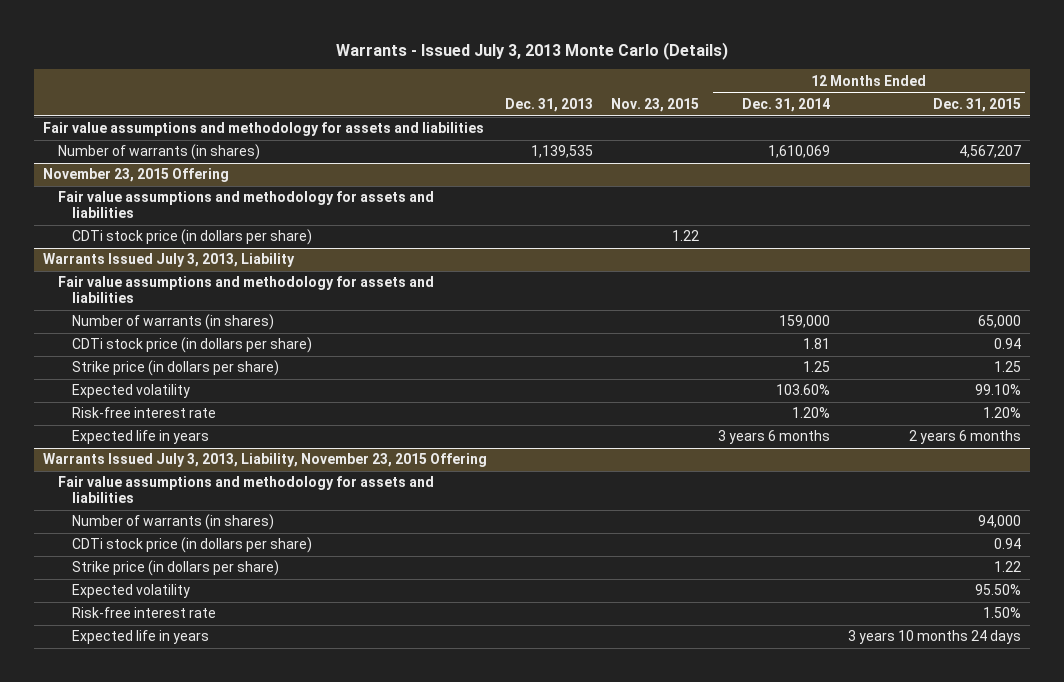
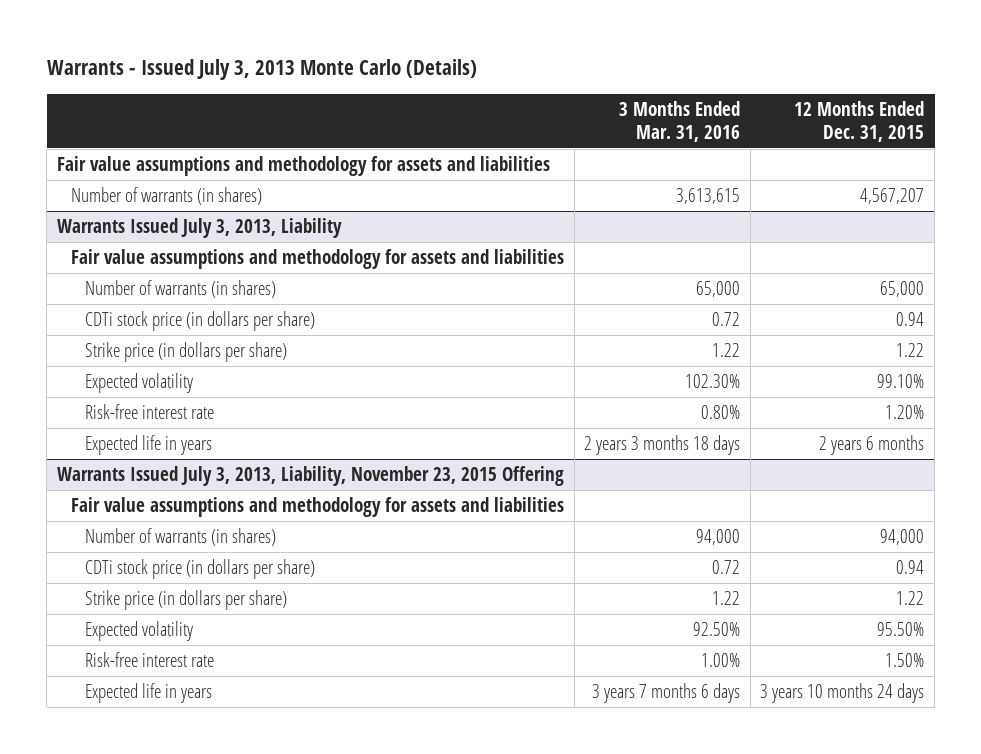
[505,97,594,112] Dec. 31, 2013 -> none
[611,97,700,112] Nov. 23, 2015 -> none
[741,97,830,112] Dec. 31, 2014 -> none
none -> [619,100,741,142] 3 Months Ended Mar. 31, 2016
[43,168,230,183] November 23, 2015 Offering -> none
[57,191,434,219] Fair value assumptions and methodology for assets and liabilities -> none
[72,229,313,246] CDTi stock price (in dollars per share) -> none
[993,361,1021,373] 1.25 -> [896,343,925,358] 1.22

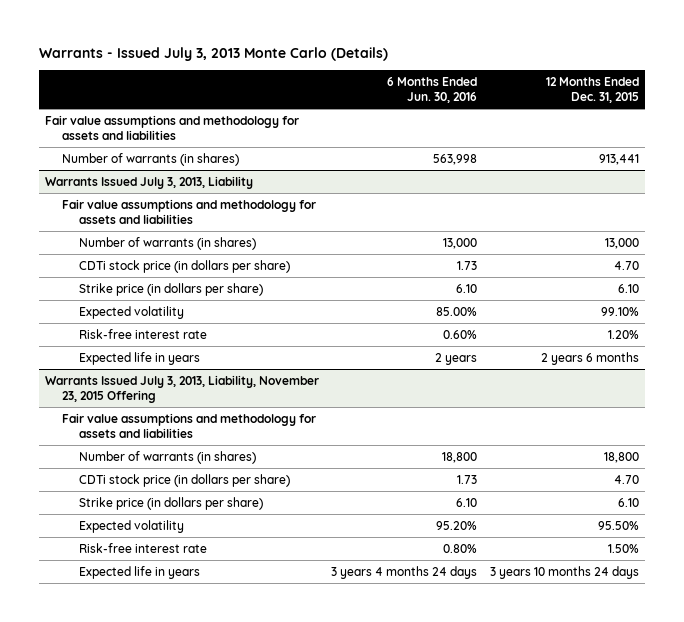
[619,100,741,142] 3 Months Ended Mar. 31, 2016 -> none
none -> [387,76,478,103] 6 Months Ended Jun. 30, 2016
[860,188,925,205] 4,567,207 -> [598,153,639,165] 913,441
[880,281,925,298] 65,000 -> [604,237,639,249] 13,000
[896,312,925,327] 0.94 -> [613,260,639,270] 4.70
[896,343,925,358] 1.22 -> [617,283,639,293] 6.10
[880,529,925,546] 94,000 -> [603,451,639,463] 18,800
[896,560,925,575] 0.94 -> [613,474,639,484] 4.70
[896,591,925,606] 1.22 -> [617,497,639,507] 6.10

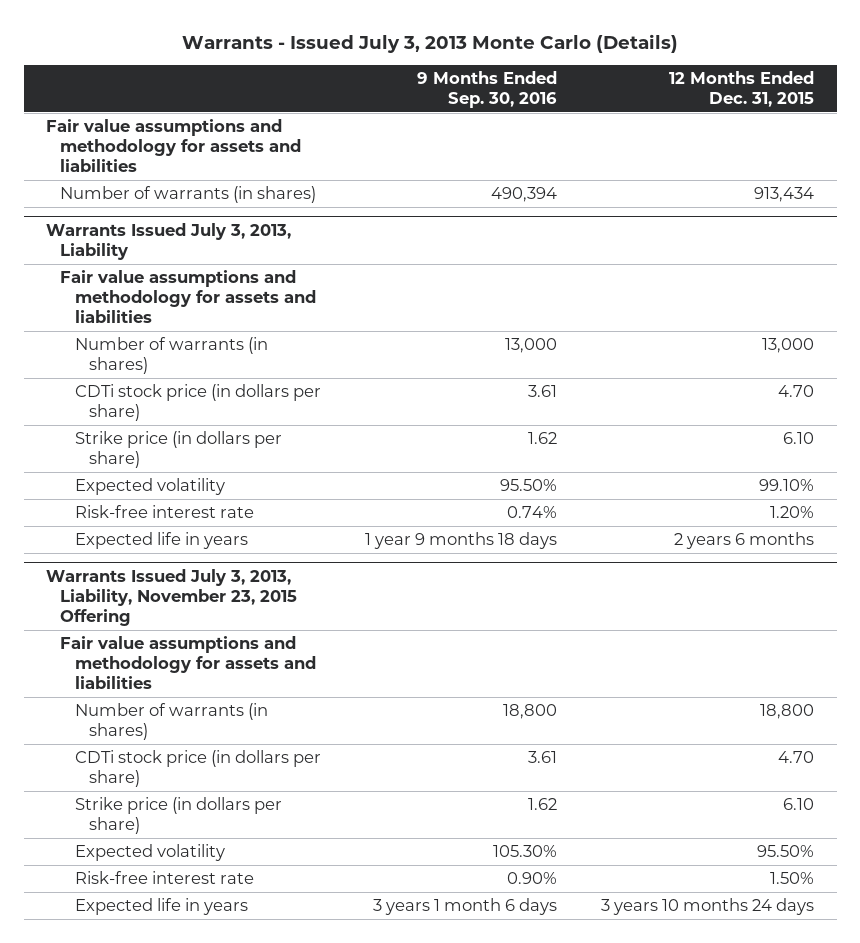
[387,76,478,103] 6 Months Ended Jun. 30, 2016 -> none
none -> [417,71,558,109] 9 Months Ended Sep. 30, 2016
[598,153,639,165] 913,441 -> [754,187,815,203] 913,434

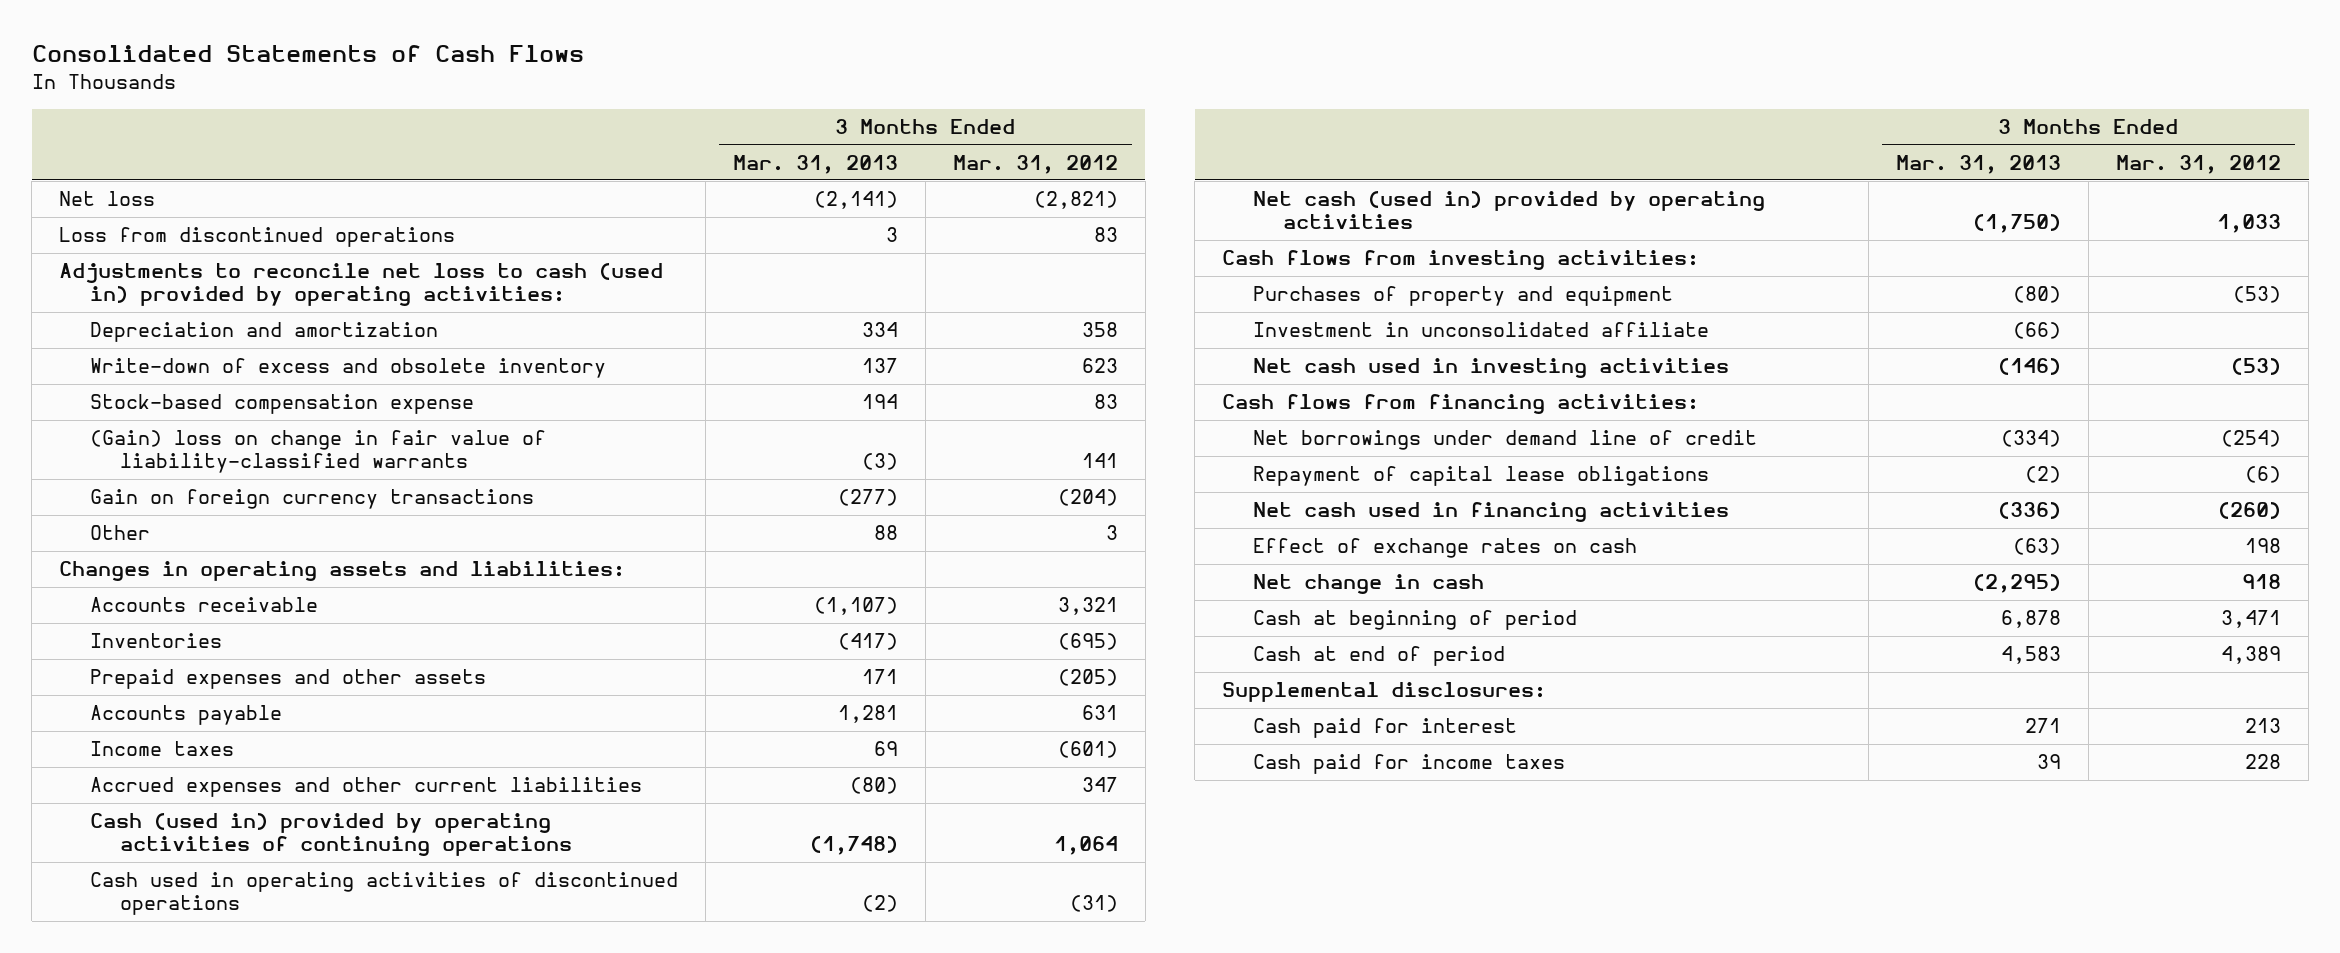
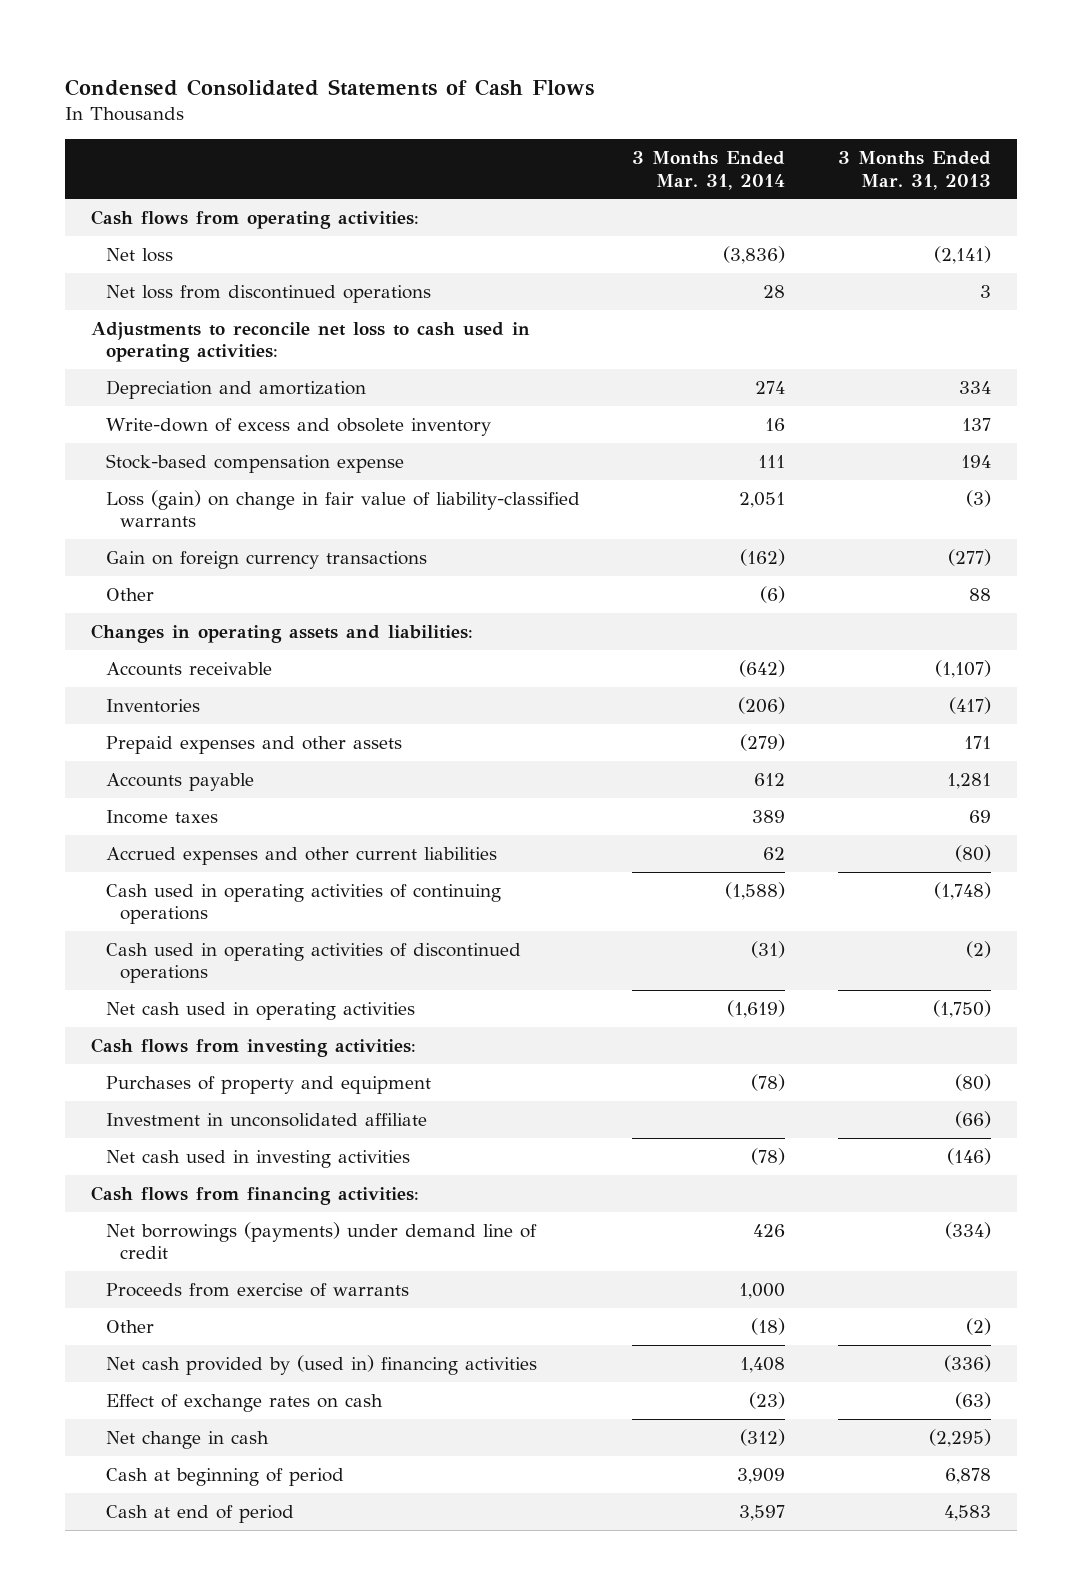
[31,45,584,63] Consolidated Statements of Cash Flows -> [64,78,594,96] Condensed Consolidated Statements of Cash Flows
[952,154,1118,174] Mar. 31, 2012 -> none
none -> [632,151,786,190] 3 Months Ended Mar. 31, 2014
none -> [91,209,420,229] Cash flows from operating activities:
[59,227,456,248] Loss from discontinued operations -> [105,284,431,303] Net loss from discontinued operations
[59,263,664,307] Adjustments to reconcile net loss to cash (used in) provided by operating activities: -> [91,321,531,363] Adjustments to reconcile net loss to cash used in operating activities:
[89,430,546,474] (Gain) loss on change in fair value of liability-classified warrants -> [105,489,580,528] Loss (gain) on change in fair value of liability-classified warrants
[89,813,572,857] Cash (used in) provided by operating activities of continuing operations -> [105,883,501,925] Cash used in operating activities of continuing operations
[1252,191,1765,230] Net cash (used in) provided by operating activities -> [105,1001,415,1020] Net cash used in operating activities
[1252,466,1709,487] Repayment of capital lease obligations -> none
[1252,430,1757,451] Net borrowings under demand line of credit -> [105,1221,537,1260] Net borrowings (payments) under demand line of credit
none -> [105,1282,409,1297] Proceeds from exercise of warrants
none -> [105,1319,154,1333] Other
[1252,502,1729,523] Net cash used in financing activities -> [105,1354,537,1375] Net cash provided by (used in) financing activities
[1222,682,1547,703] Supplemental disclosures: -> none
[1252,718,1517,739] Cash paid for interest -> none
[1252,754,1565,775] Cash paid for income taxes -> none

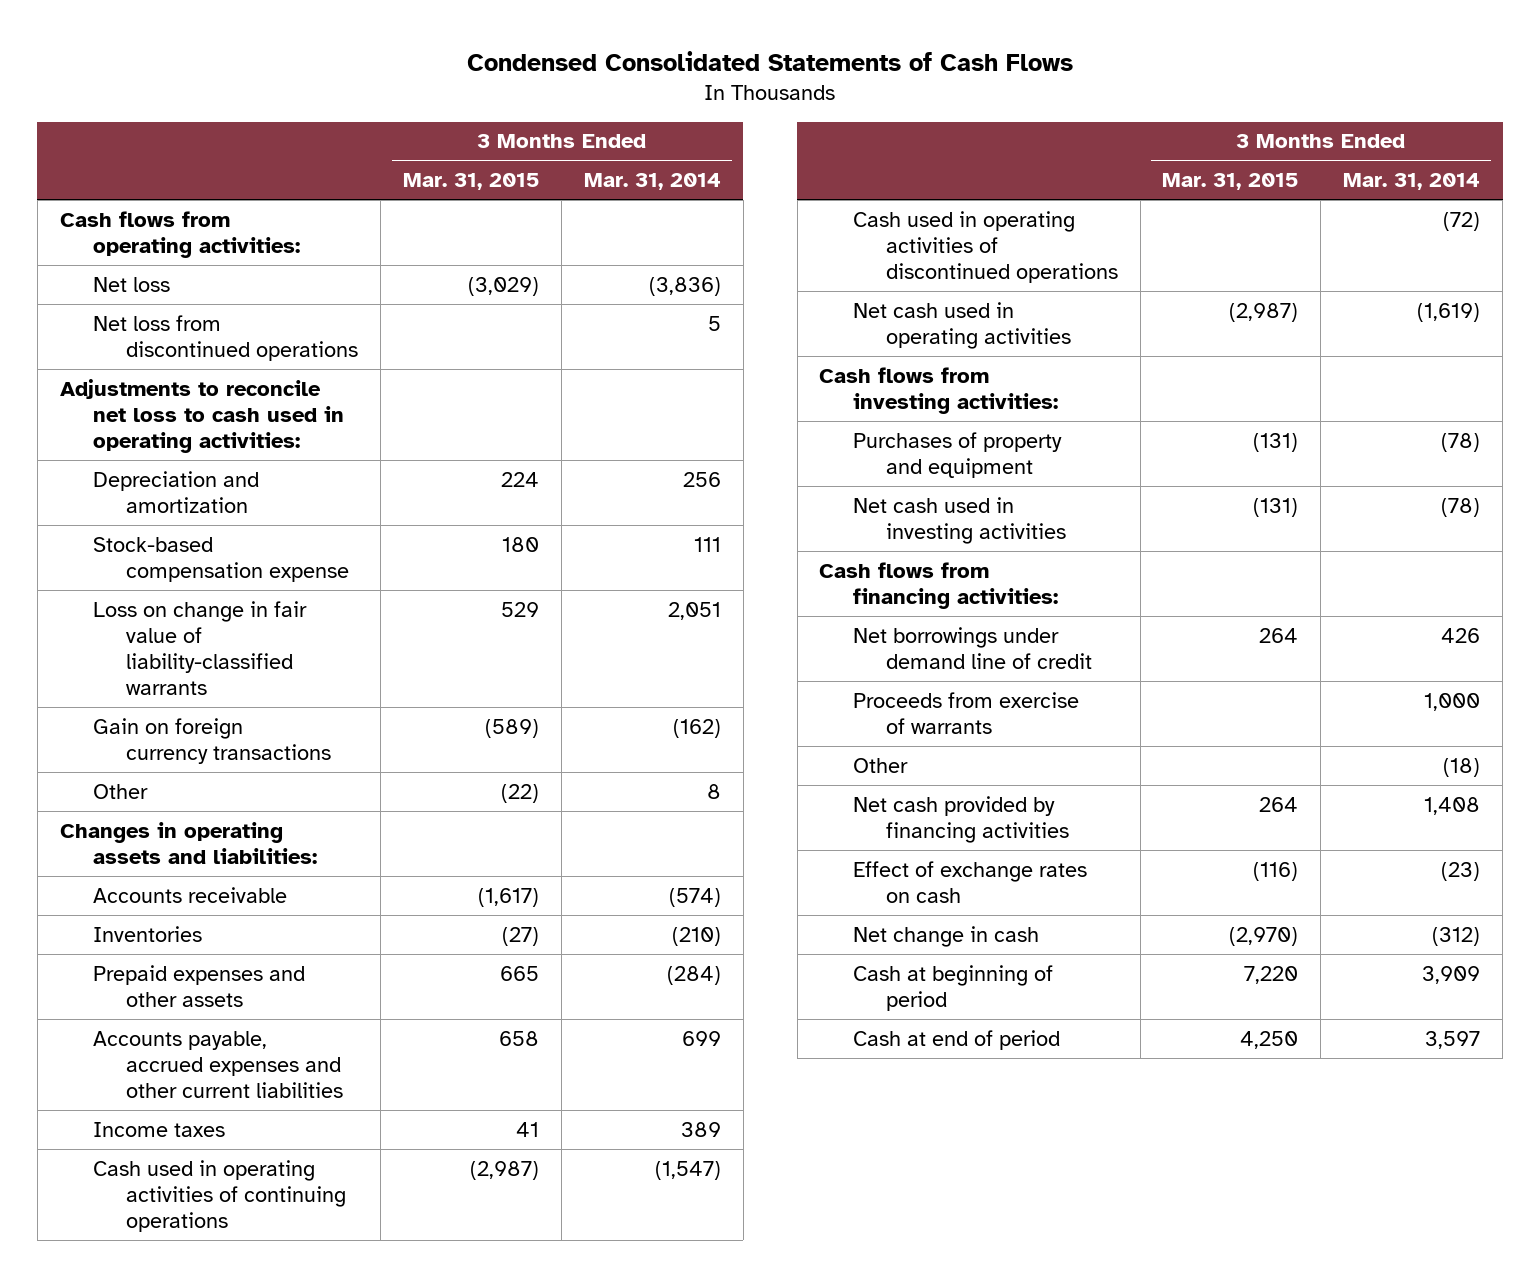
[837,151,991,190] 3 Months Ended Mar. 31, 2013 -> none
none -> [402,173,539,191] Mar. 31, 2015
[763,284,786,298] 28 -> [707,315,721,331] 5
[105,417,491,436] Write-down of excess and obsolete inventory -> none
[755,380,786,394] 274 -> [682,471,721,487] 256
[105,489,580,528] Loss (gain) on change in fair value of liability-classified warrants -> [92,600,307,695] Loss on change in fair value of liability-classified warrants
[760,585,786,603] (6) -> [706,783,721,799] 8
[105,772,254,791] Accounts payable -> none
[739,659,786,677] (642) -> [668,887,721,907] (574)
[738,696,786,714] (206) -> [671,926,721,946] (210)
[740,733,786,751] (279) -> [666,965,721,985] (284)
none -> [92,1030,344,1098] Accounts payable, accrued expenses and other current liabilities
[105,846,497,865] Accrued expenses and other current liabilities -> none
[725,881,786,900] (1,588) -> [654,1160,721,1180] (1,547)
[751,940,786,958] (31) -> [1443,211,1481,231] (72)
[105,1112,427,1127] Investment in unconsolidated affiliate -> none
[105,1221,537,1260] Net borrowings (payments) under demand line of credit -> [852,626,1092,669] Net borrowings under demand line of credit
[105,1354,537,1375] Net cash provided by (used in) financing activities -> [852,795,1069,843] Net cash provided by financing activities

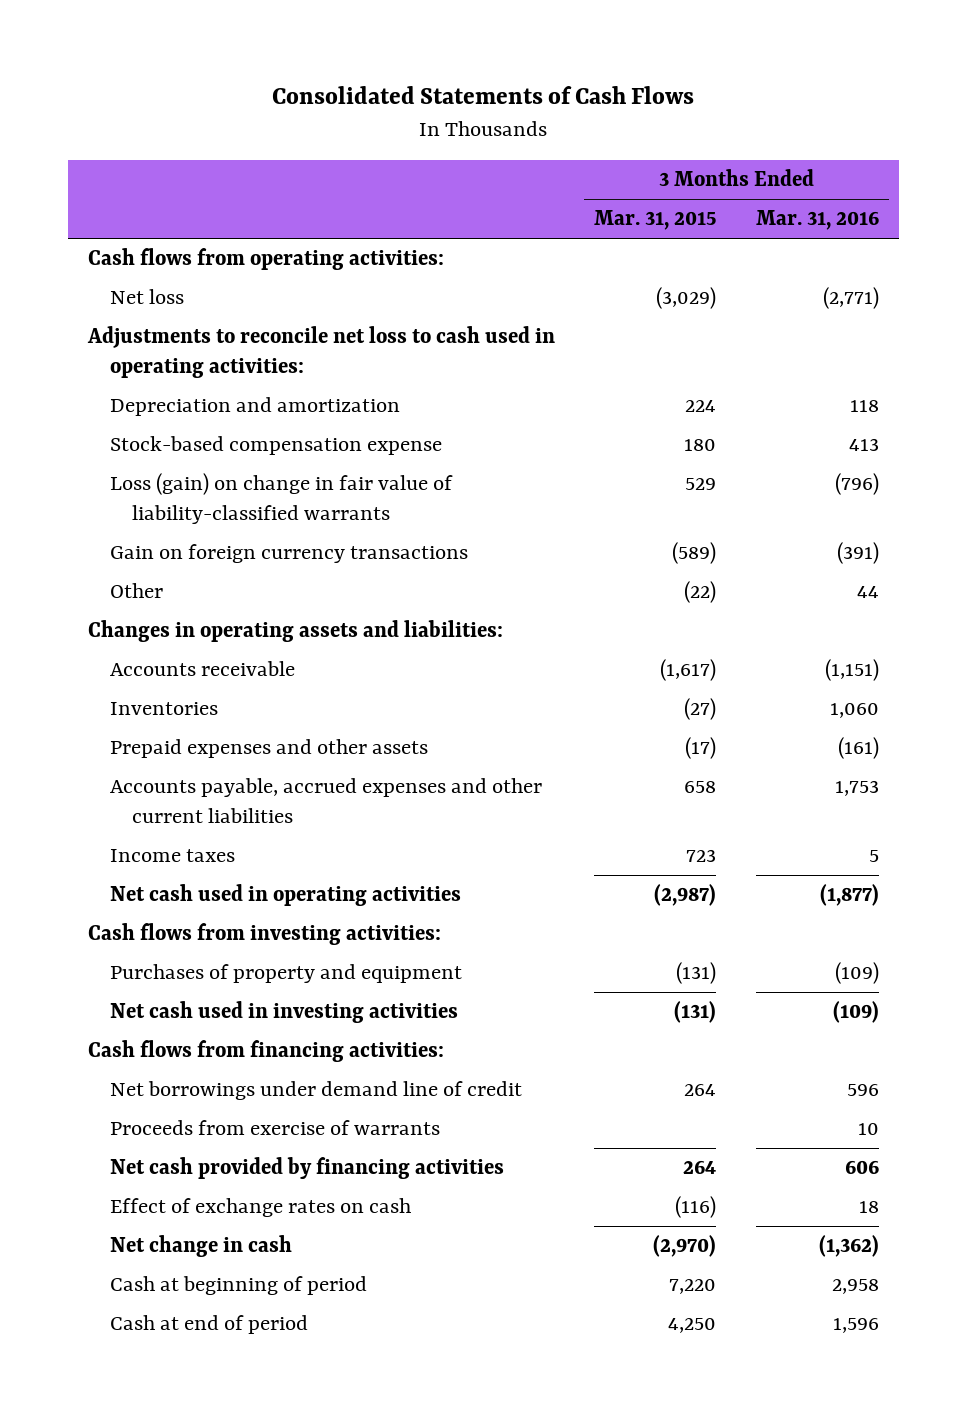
[467,50,1074,71] Condensed Consolidated Statements of Cash Flows -> [272,86,695,105] Consolidated Statements of Cash Flows
[583,173,721,191] Mar. 31, 2014 -> none
none -> [755,210,879,231] Mar. 31, 2016
[92,314,359,361] Net loss from discontinued operations -> none
[92,600,307,695] Loss on change in fair value of liability-classified warrants -> [109,473,453,525] Loss (gain) on change in fair value of liability-classified warrants
[499,965,539,981] 665 -> [685,737,717,760] (17)
[92,1159,347,1232] Cash used in operating activities of continuing operations -> none
[852,210,1118,283] Cash used in operating activities of discontinued operations -> none
[515,1121,539,1137] 41 -> [686,849,717,863] 723
[852,757,908,773] Other -> none

